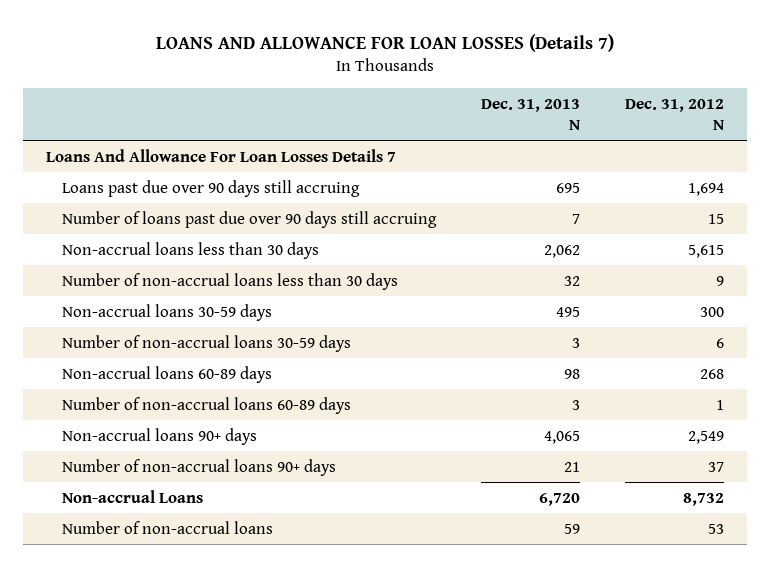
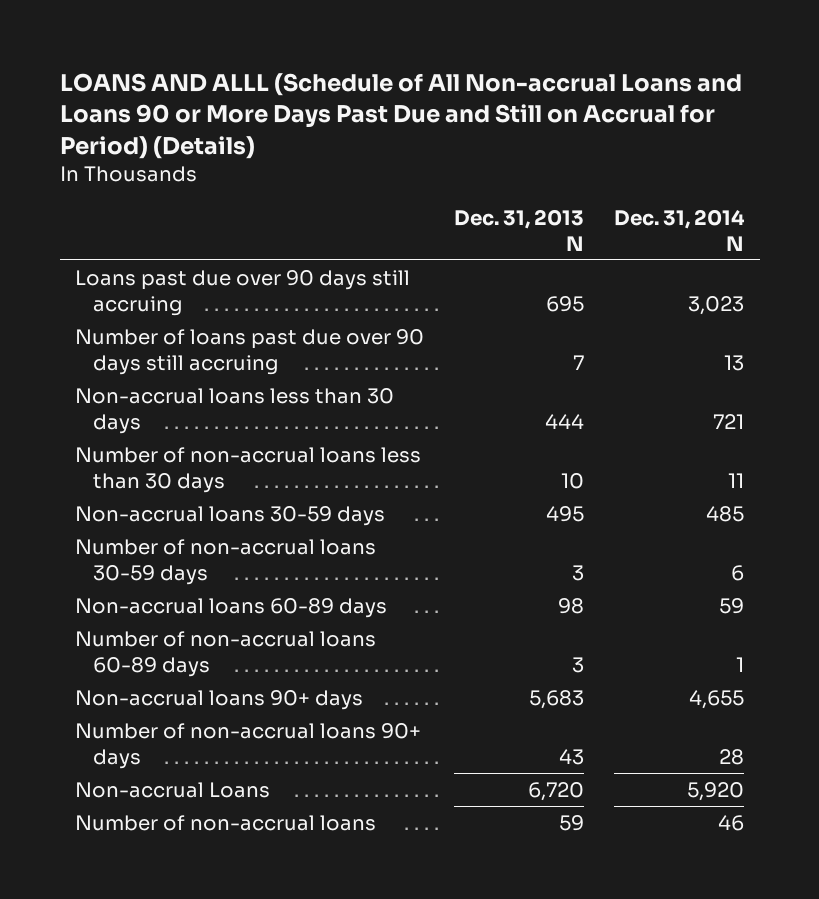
[156,33,615,52] LOANS AND ALLOWANCE FOR LOAN LOSSES (Details 7) -> [59,72,742,159] LOANS AND ALLL (Schedule of All Non-accrual Loans and Loans 90 or More Days Past Due and Still on Accrual for Period) (Details)
[625,98,726,130] Dec. 31, 2012 N -> none
none -> [614,208,746,251] Dec. 31, 2014 N
[45,148,396,162] Loans And Allowance For Loan Losses Details 7 -> none
[544,244,581,258] 2,062 -> [545,413,585,429] 444
[564,275,581,286] 32 -> [561,472,585,489] 10
[544,430,581,444] 4,065 -> [529,689,585,709] 5,683
[564,461,581,472] 21 -> [559,748,585,765] 43

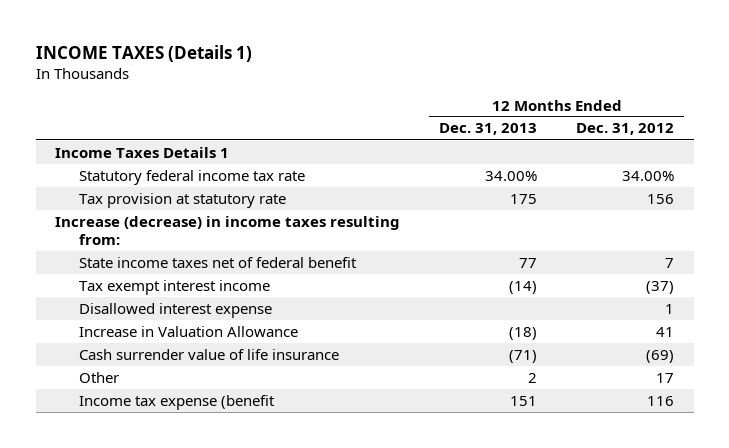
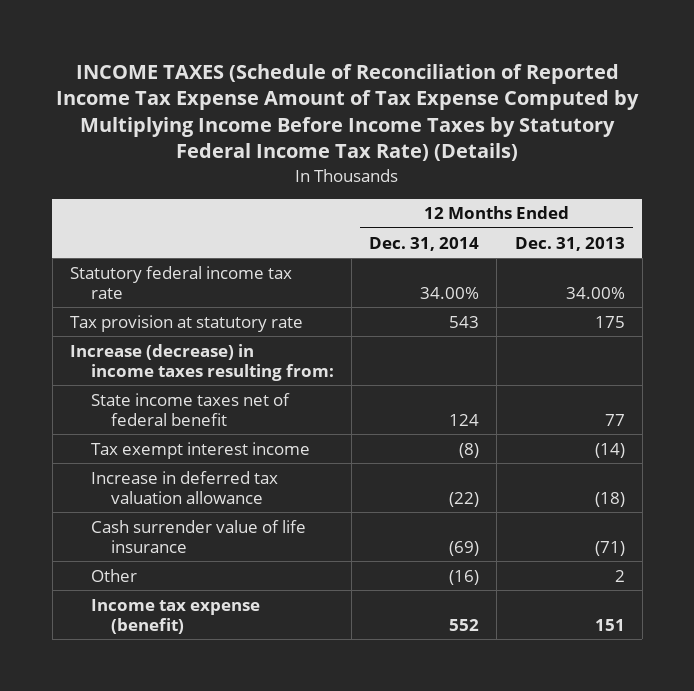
[35,44,252,62] INCOME TAXES (Details 1) -> [56,63,640,162] INCOME TAXES (Schedule of Reconciliation of Reported Income Tax Expense Amount of Tax Expense Computed by Multiplying Income Before Income Taxes by Statutory Federal Income Tax Rate) (Details)
[576,123,675,136] Dec. 31, 2012 -> none
none -> [369,236,480,251] Dec. 31, 2014
[55,146,230,158] Income Taxes Details 1 -> none
[78,302,272,318] Disallowed interest expense -> none
[78,325,298,337] Increase in Valuation Allowance -> [90,470,278,504] Increase in deferred tax valuation allowance
[78,394,275,410] Income tax expense (benefit -> [90,598,260,634] Income tax expense (benefit)

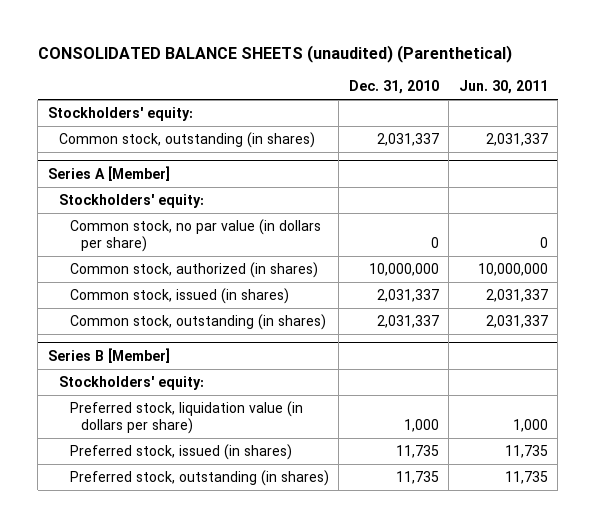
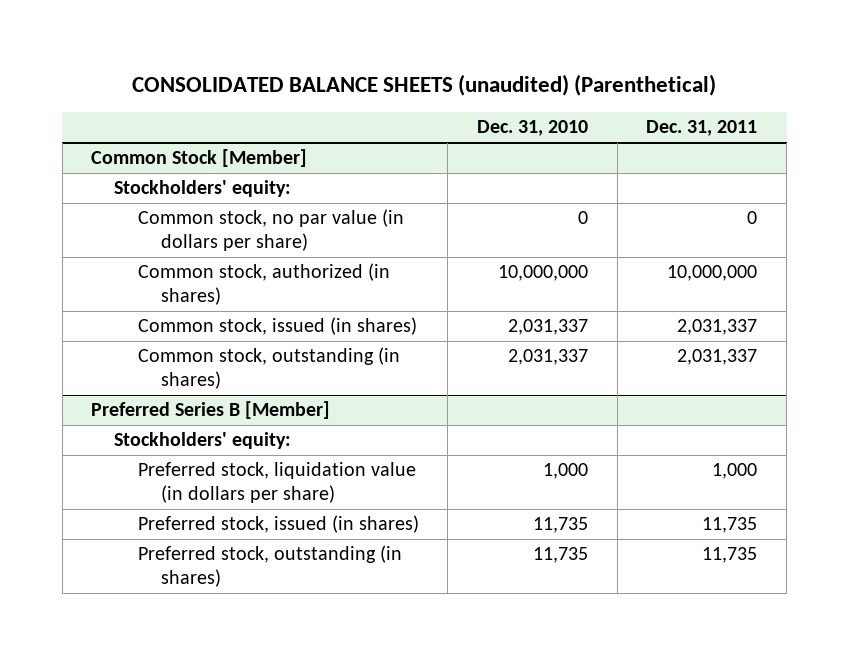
[458,80,548,95] Jun. 30, 2011 -> none
none -> [646,120,758,137] Dec. 31, 2011
[47,107,193,122] Stockholders' equity: -> none
[58,132,315,149] Common stock, outstanding (in shares) -> none
[47,165,170,181] Series A [Member] -> none
none -> [91,149,308,168] Common Stock [Member]
[47,347,170,363] Series B [Member] -> [91,401,331,420] Preferred Series B [Member]

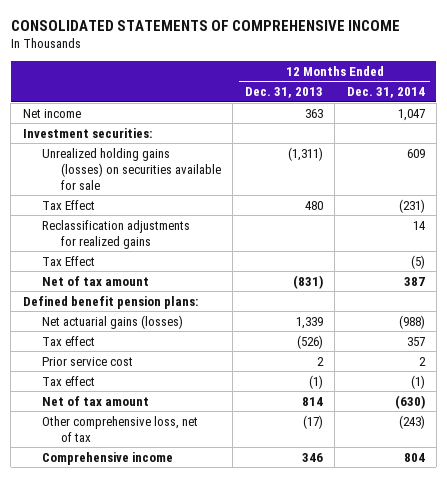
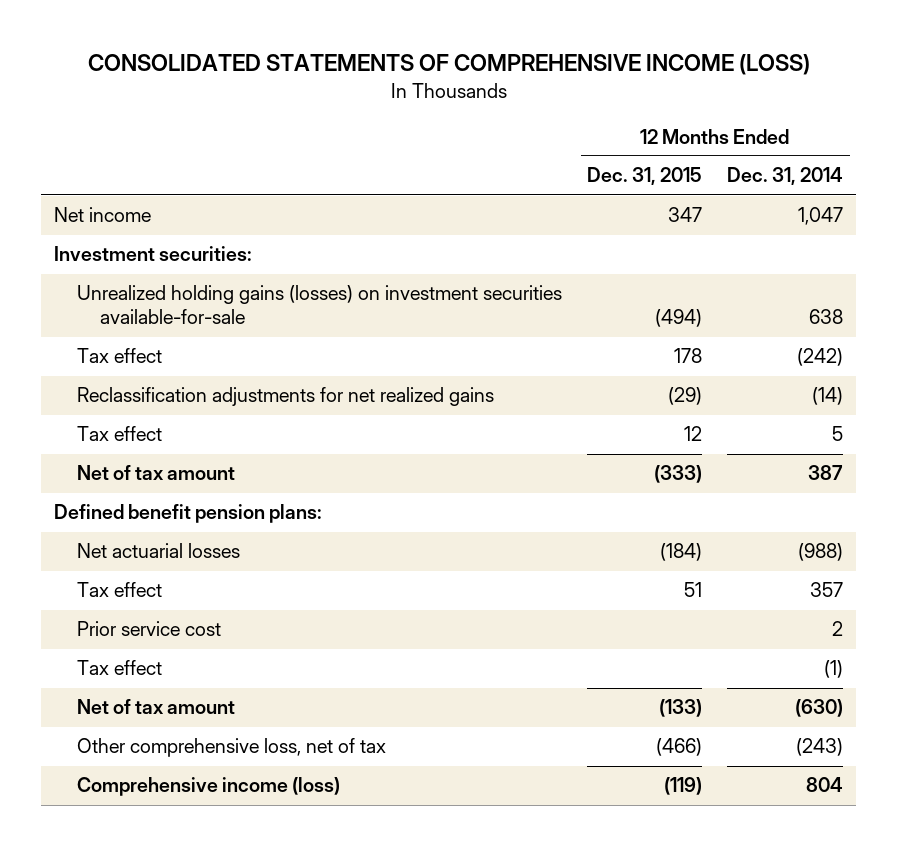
[10,19,400,31] CONSOLIDATED STATEMENTS OF COMPREHENSIVE INCOME -> [87,54,810,76] CONSOLIDATED STATEMENTS OF COMPREHENSIVE INCOME (LOSS)
[244,87,323,99] Dec. 31, 2013 -> none
none -> [587,167,703,186] Dec. 31, 2015
[41,147,221,190] Unrealized holding gains (losses) on securities available for sale -> [76,285,562,325] Unrealized holding gains (losses) on investment securities available-for-sale
[406,148,425,158] 609 -> [809,309,844,325] 638
[41,199,95,210] Tax Effect -> [76,348,162,364] Tax effect
[398,198,425,213] (231) -> [797,348,844,367] (242)
[41,219,190,249] Reclassification adjustments for realized gains -> [76,387,494,407] Reclassification adjustments for net realized gains
[412,220,426,230] 14 -> [812,387,844,406] (14)
[41,255,95,266] Tax Effect -> [76,426,162,442] Tax effect
[410,254,425,269] (5) -> [832,426,844,442] 5
[41,314,183,329] Net actuarial gains (losses) -> [76,543,240,559] Net actuarial losses
[41,451,173,465] Comprehensive income -> [76,777,340,797] Comprehensive income (loss)

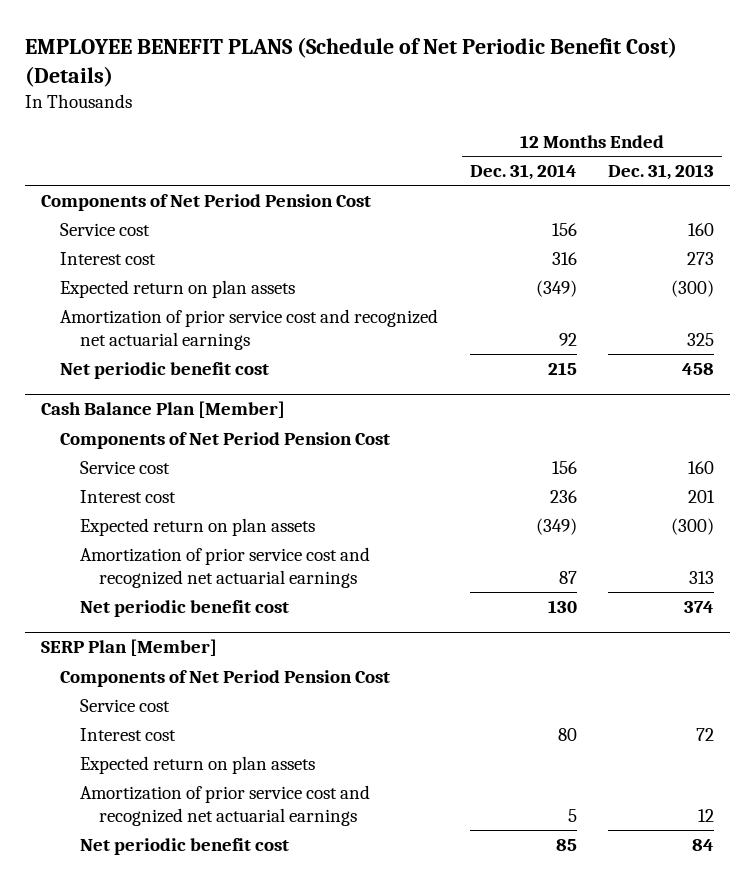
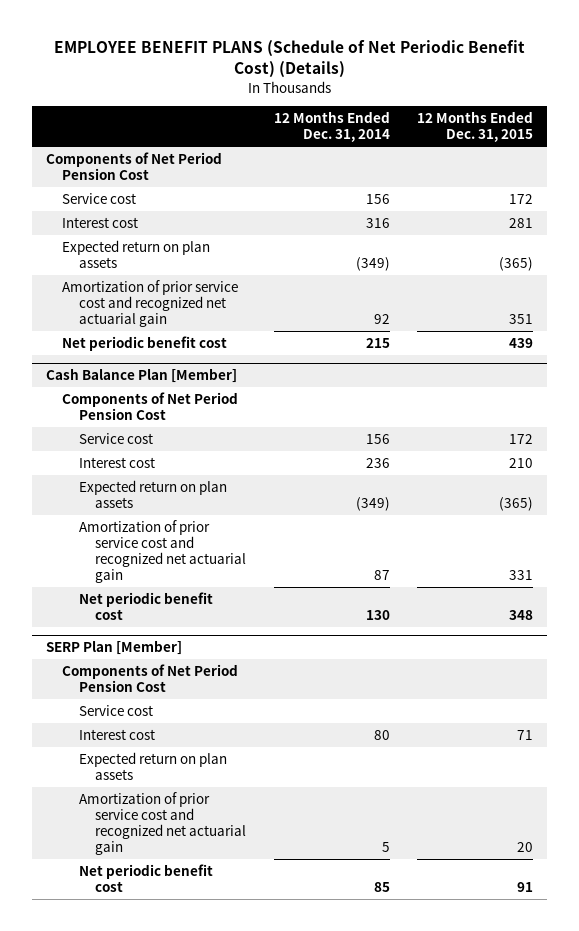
[607,164,714,181] Dec. 31, 2013 -> none
none -> [417,111,534,143] 12 Months Ended Dec. 31, 2015
[60,308,439,350] Amortization of prior service cost and recognized net actuarial earnings -> [62,279,239,327] Amortization of prior service cost and recognized net actuarial gain
[79,546,370,588] Amortization of prior service cost and recognized net actuarial earnings -> [78,519,246,583] Amortization of prior service cost and recognized net actuarial gain
[79,784,370,826] Amortization of prior service cost and recognized net actuarial earnings -> [78,791,246,855] Amortization of prior service cost and recognized net actuarial gain

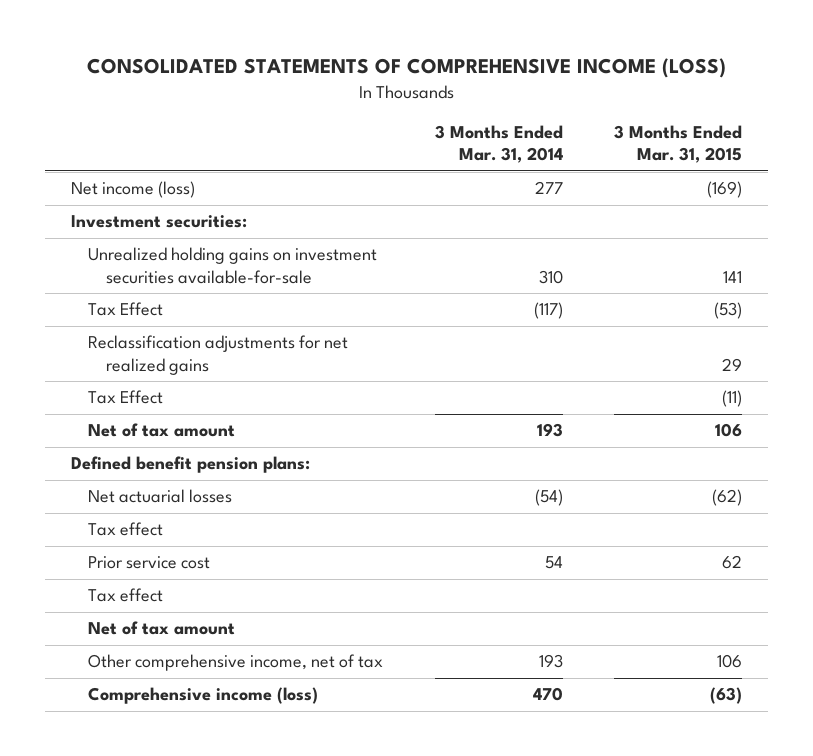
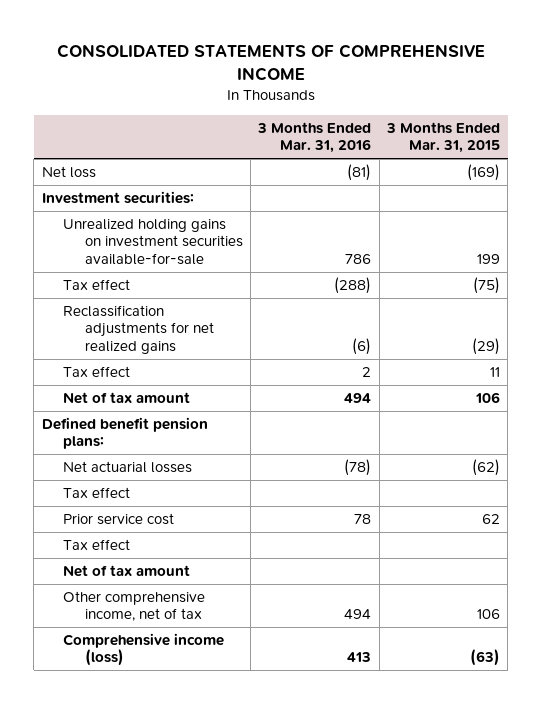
[86,58,726,79] CONSOLIDATED STATEMENTS OF COMPREHENSIVE INCOME (LOSS) -> [56,43,485,82] CONSOLIDATED STATEMENTS OF COMPREHENSIVE INCOME
[434,125,563,164] 3 Months Ended Mar. 31, 2014 -> none
none -> [257,122,372,154] 3 Months Ended Mar. 31, 2016
[70,181,195,199] Net income (loss) -> [41,166,96,179] Net loss
[723,270,743,283] 141 -> [476,253,500,264] 199
[88,302,164,317] Tax Effect -> [63,279,131,291] Tax effect
[714,302,743,320] (53) -> [472,277,500,295] (75)
[722,357,743,371] 29 -> [471,337,500,355] (29)
[88,390,164,405] Tax Effect -> [63,366,131,378] Tax effect
[722,390,743,408] (11) -> [489,367,500,378] 11

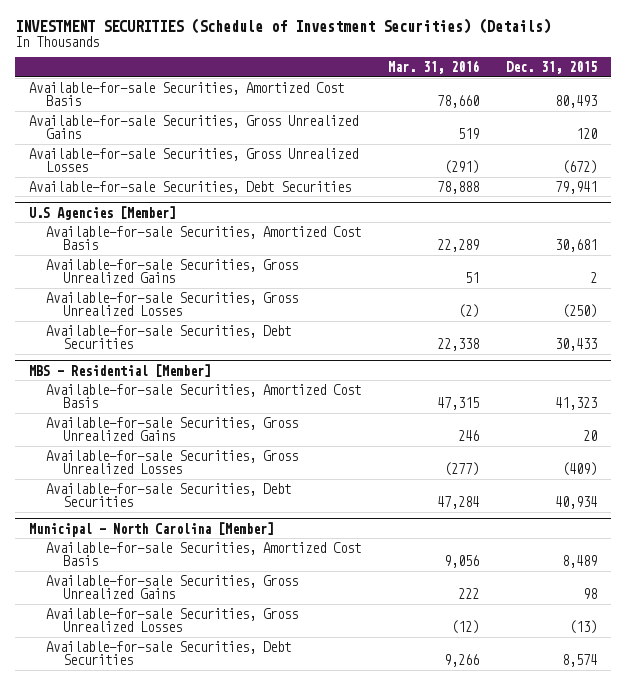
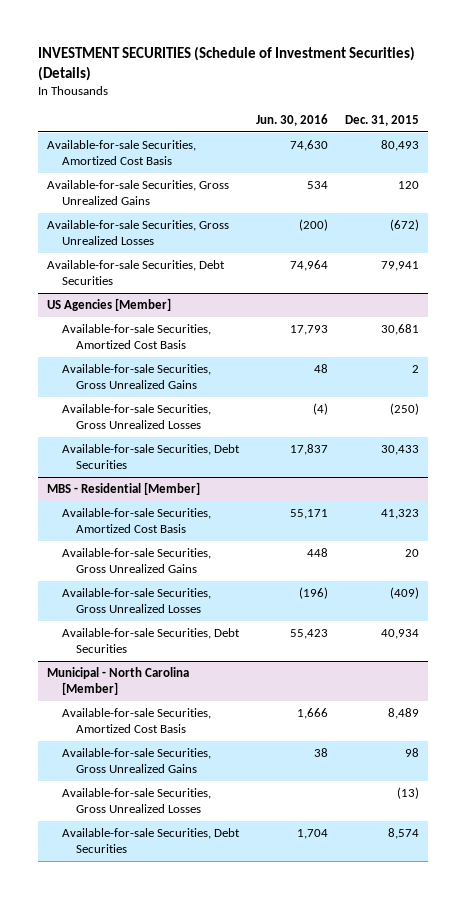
[387,60,479,75] Mar. 31, 2016 -> none
none -> [255,113,328,126] Jun. 30, 2016
[28,205,176,220] U.S Agencies [Member] -> [46,298,171,312] US Agencies [Member]

